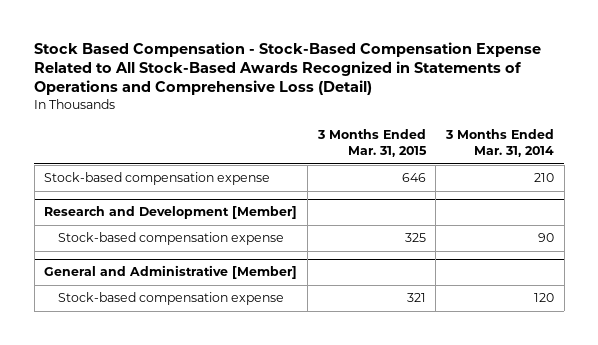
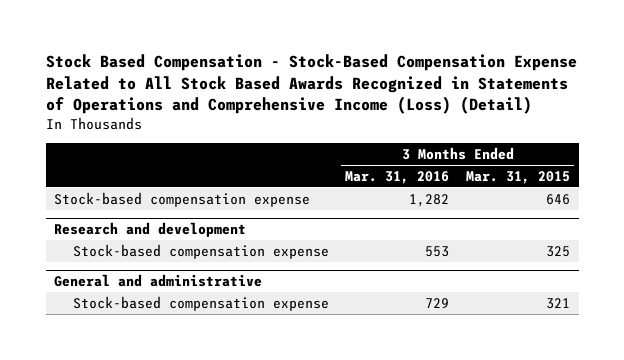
[34,41,542,96] Stock Based Compensation - Stock-Based Compensation Expense Related to All Stock-Based Awards Recognized in Statements of Operations and Comprehensive Loss (Detail) -> [45,54,577,115] Stock Based Compensation - Stock-Based Compensation Expense Related to All Stock Based Awards Recognized in Statements of Operations and Comprehensive Income (Loss) (Detail)
[445,129,555,158] 3 Months Ended Mar. 31, 2014 -> none
none -> [345,170,450,184] Mar. 31, 2016
[44,206,298,220] Research and Development [Member] -> [53,221,246,237] Research and development
[44,265,298,280] General and Administrative [Member] -> [53,273,262,287] General and administrative

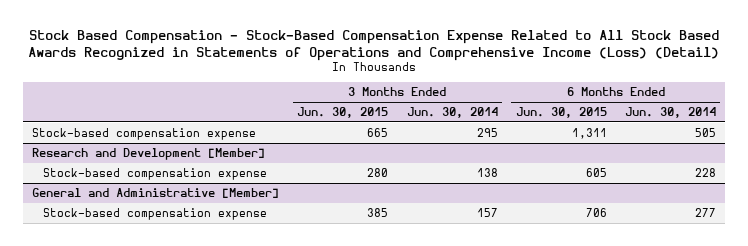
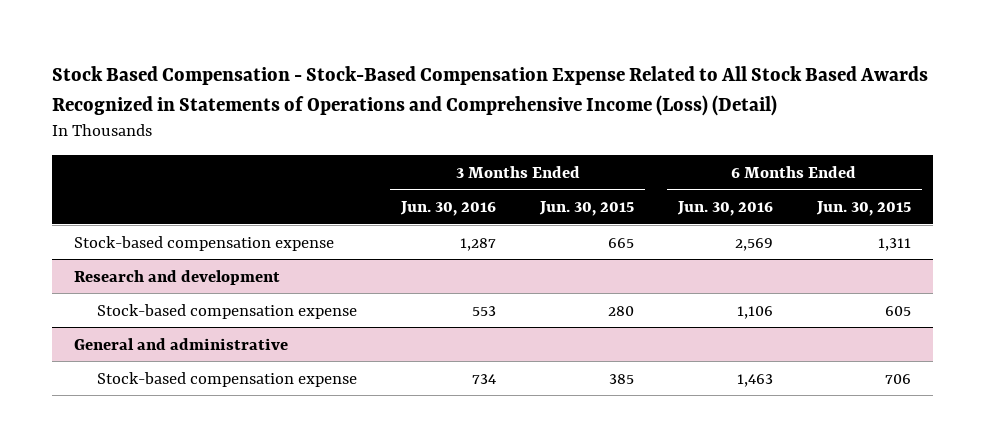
[406,106,498,118] Jun. 30, 2014 -> none
[624,106,716,118] Jun. 30, 2014 -> none
none -> [400,200,497,216] Jun. 30, 2016
none -> [676,200,773,216] Jun. 30, 2016
[32,147,266,160] Research and Development [Member] -> [73,269,280,285] Research and development
[32,187,280,198] General and Administrative [Member] -> [73,337,288,350] General and administrative

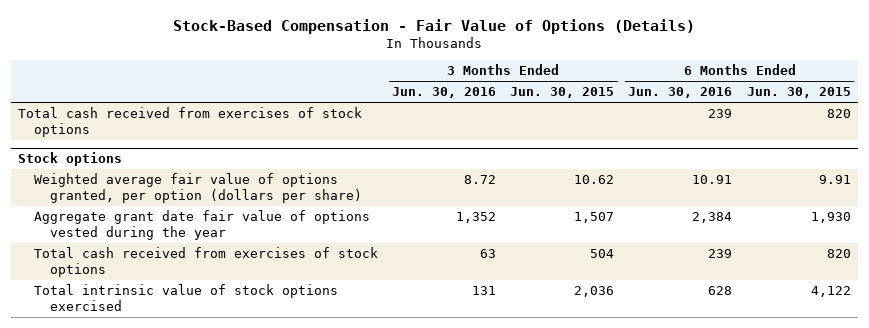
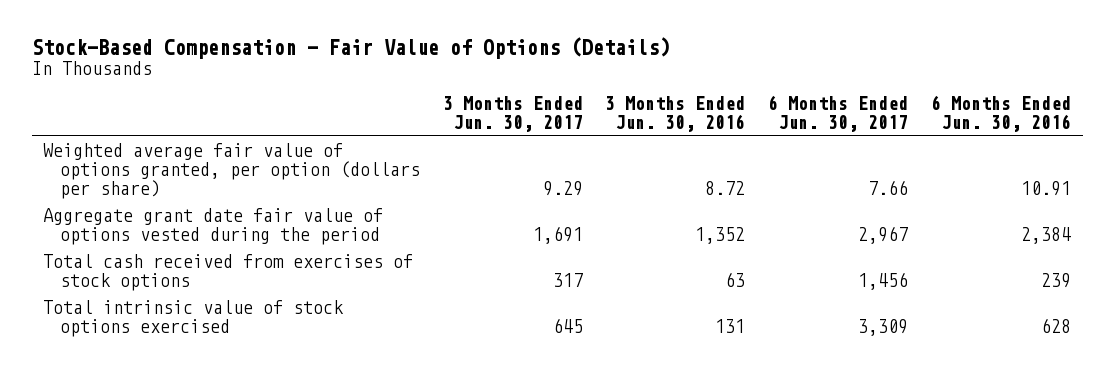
[510,87,615,99] Jun. 30, 2015 -> none
[746,87,851,99] Jun. 30, 2015 -> none
none -> [442,96,583,133] 3 Months Ended Jun. 30, 2017
none -> [768,95,909,133] 6 Months Ended Jun. 30, 2017
[17,107,362,138] Total cash received from exercises of stock options -> none
[17,152,122,167] Stock options -> none
[33,210,370,241] Aggregate grant date fair value of options vested during the year -> [42,208,383,246] Aggregate grant date fair value of options vested during the period

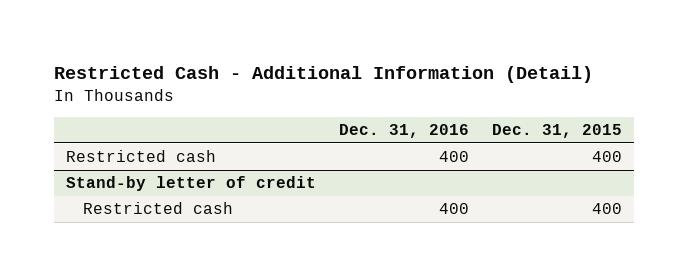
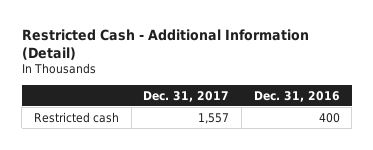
[492,124,623,139] Dec. 31, 2015 -> none
none -> [143,90,230,102] Dec. 31, 2017
[65,176,316,192] Stand-by letter of credit -> none
[83,202,234,215] Restricted cash -> none

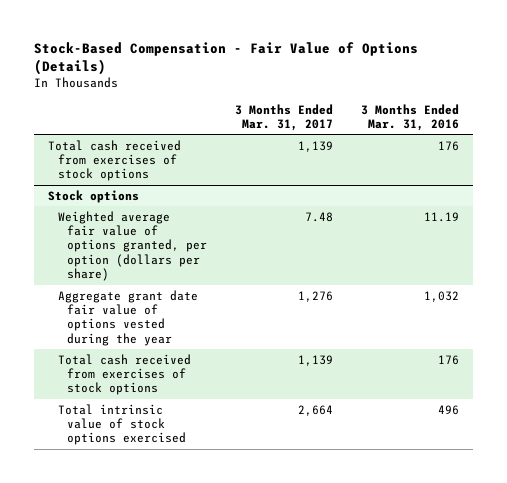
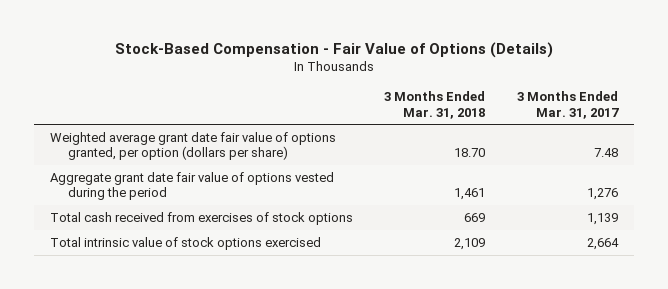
[360,103,459,131] 3 Months Ended Mar. 31, 2016 -> none
none -> [384,91,486,119] 3 Months Ended Mar. 31, 2018
[48,139,182,182] Total cash received from exercises of stock options -> none
[48,189,140,203] Stock options -> none
[57,210,208,282] Weighted average fair value of options granted, per option (dollars per share) -> [49,131,336,161] Weighted average grant date fair value of options granted, per option (dollars per share)
[57,289,198,346] Aggregate grant date fair value of options vested during the year -> [49,171,334,201] Aggregate grant date fair value of options vested during the period

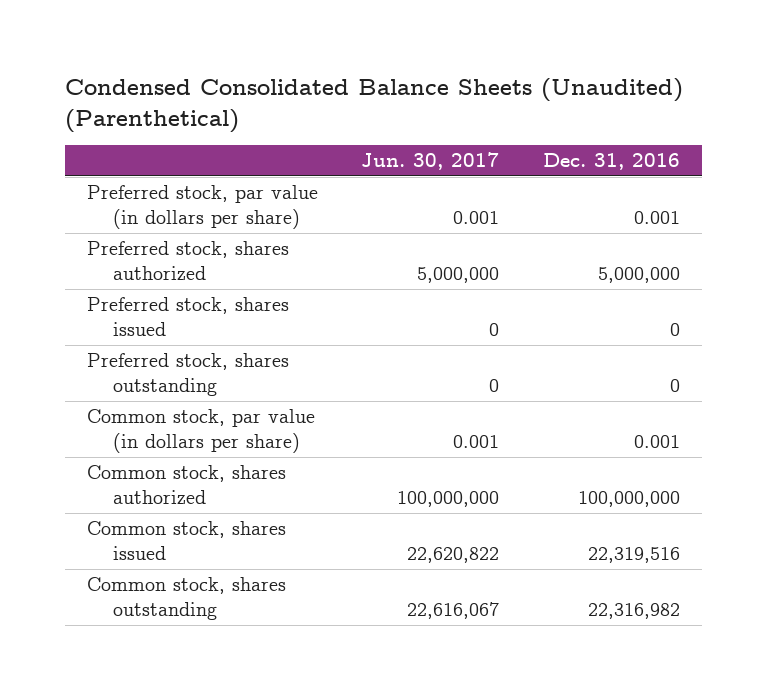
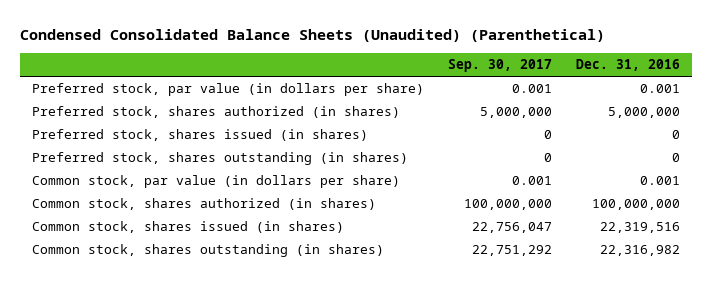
[361,152,500,171] Jun. 30, 2017 -> none
none -> [448,59,553,73] Sep. 30, 2017
[86,241,289,281] Preferred stock, shares authorized -> [32,106,401,119] Preferred stock, shares authorized (in shares)
[86,297,289,336] Preferred stock, shares issued -> [32,129,369,142] Preferred stock, shares issued (in shares)
[86,353,289,396] Preferred stock, shares outstanding -> [32,152,409,166] Preferred stock, shares outstanding (in shares)
[86,465,286,505] Common stock, shares authorized -> [32,198,377,211] Common stock, shares authorized (in shares)
[86,521,286,560] Common stock, shares issued -> [32,221,345,234] Common stock, shares issued (in shares)
[86,577,286,620] Common stock, shares outstanding -> [32,244,385,258] Common stock, shares outstanding (in shares)

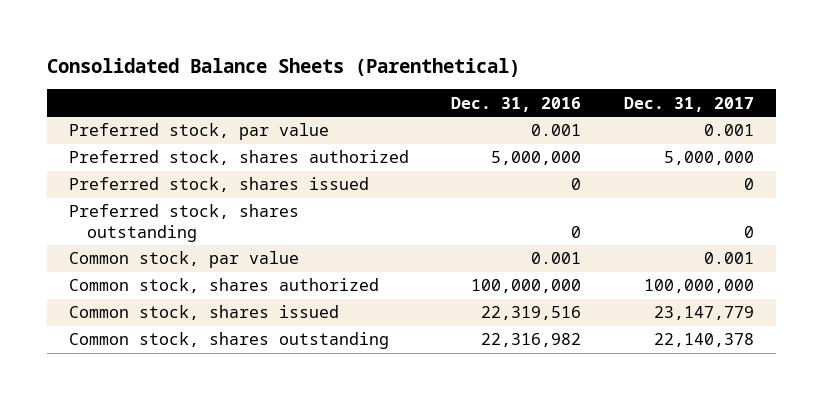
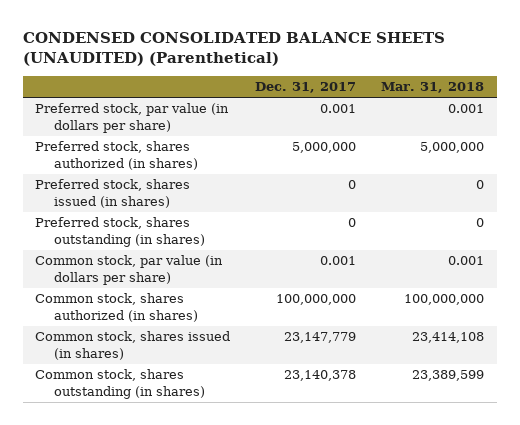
[47,57,521,77] Consolidated Balance Sheets (Parenthetical) -> [22,31,445,66] CONDENSED CONSOLIDATED BALANCE SHEETS (UNAUDITED) (Parenthetical)
[451,96,582,112] Dec. 31, 2016 -> none
none -> [381,82,485,94] Mar. 31, 2018
[68,123,329,141] Preferred stock, par value -> [35,103,230,134] Preferred stock, par value (in dollars per share)
[68,150,409,166] Preferred stock, shares authorized -> [35,141,199,171] Preferred stock, shares authorized (in shares)
[68,177,369,193] Preferred stock, shares issued -> [35,179,191,209] Preferred stock, shares issued (in shares)
[68,204,299,242] Preferred stock, shares outstanding -> [35,217,206,248] Preferred stock, shares outstanding (in shares)
[68,251,299,269] Common stock, par value -> [35,255,224,286] Common stock, par value (in dollars per share)
[68,278,379,294] Common stock, shares authorized -> [35,293,199,323] Common stock, shares authorized (in shares)
[68,305,339,321] Common stock, shares issued -> [35,331,231,361] Common stock, shares issued (in shares)
[68,332,389,350] Common stock, shares outstanding -> [35,369,206,400] Common stock, shares outstanding (in shares)
[654,333,755,348] 22,140,378 -> [284,370,357,382] 23,140,378

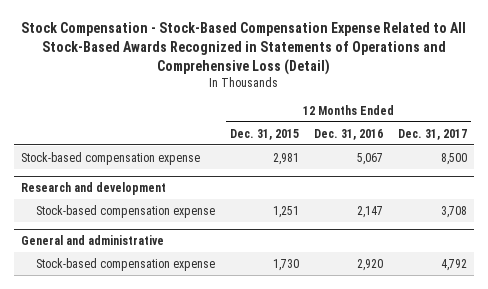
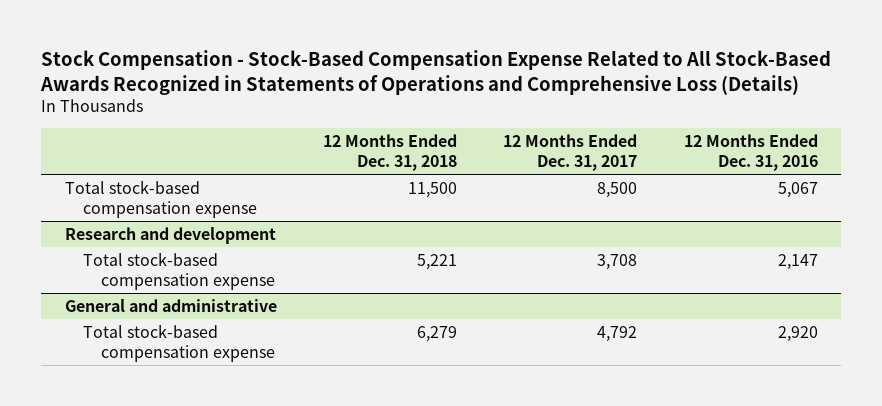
[21,21,467,75] Stock Compensation - Stock-Based Compensation Expense Related to All Stock-Based Awards Recognized in Statements of Operations and Comprehensive Loss (Detail) -> [40,50,832,95] Stock Compensation - Stock-Based Compensation Expense Related to All Stock-Based Awards Recognized in Statements of Operations and Comprehensive Loss (Details)
[230,128,300,140] Dec. 31, 2015 -> none
none -> [322,133,457,172] 12 Months Ended Dec. 31, 2018
[21,151,201,165] Stock-based compensation expense -> [64,179,257,219] Total stock-based compensation expense
[36,204,216,218] Stock-based compensation expense -> [82,251,276,291] Total stock-based compensation expense
[36,257,216,271] Stock-based compensation expense -> [82,323,276,363] Total stock-based compensation expense

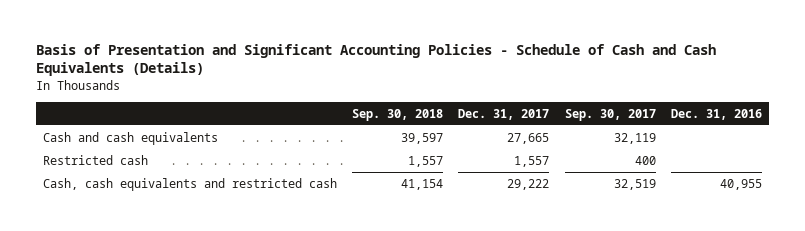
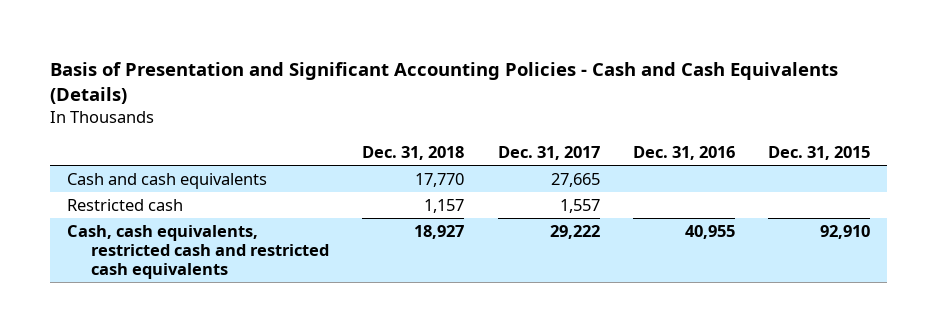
[35,43,716,77] Basis of Presentation and Significant Accounting Policies - Schedule of Cash and Cash Equivalents (Details) -> [50,61,839,104] Basis of Presentation and Significant Accounting Policies - Cash and Cash Equivalents (Details)
[352,108,444,121] Sep. 30, 2018 -> none
[564,108,656,121] Sep. 30, 2017 -> none
none -> [362,145,465,160] Dec. 31, 2018
none -> [768,145,871,160] Dec. 31, 2015
[43,177,338,191] Cash, cash equivalents and restricted cash -> [67,224,329,279] Cash, cash equivalents, restricted cash and restricted cash equivalents

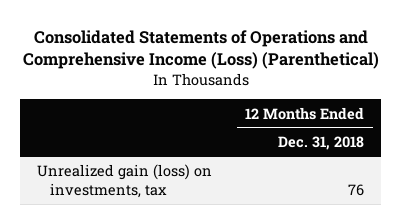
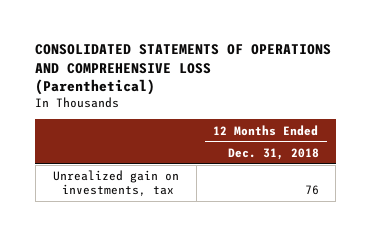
[22,29,379,70] Consolidated Statements of Operations and Comprehensive Income (Loss) (Parenthetical) -> [35,43,332,96] CONSOLIDATED STATEMENTS OF OPERATIONS AND COMPREHENSIVE LOSS (Parenthetical)
[36,164,212,198] Unrealized gain (loss) on investments, tax -> [52,170,179,197] Unrealized gain on investments, tax

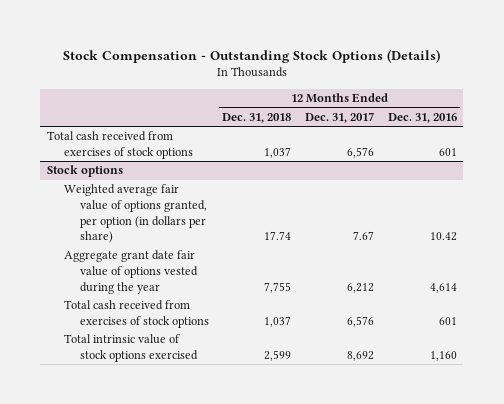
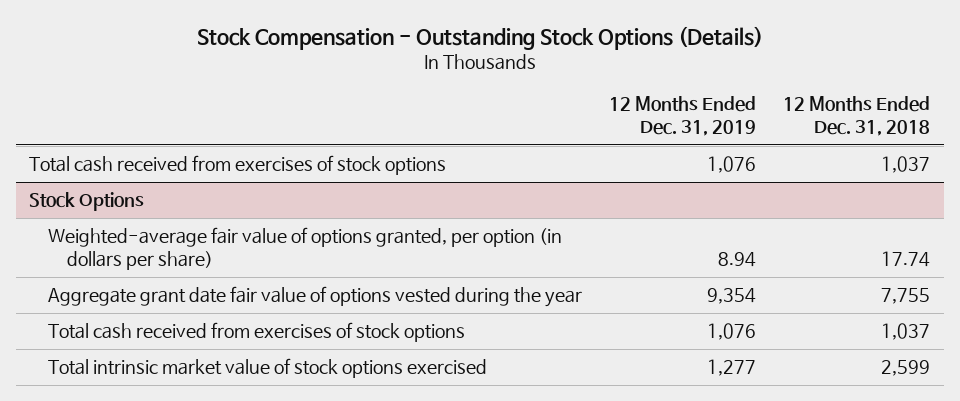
[305,111,375,123] Dec. 31, 2017 -> none
[387,112,457,123] Dec. 31, 2016 -> none
none -> [609,96,757,137] 12 Months Ended Dec. 31, 2019
[47,165,124,178] Stock options -> [29,192,145,212] Stock Options
[63,184,207,244] Weighted average fair value of options granted, per option (in dollars per share) -> [48,227,563,271] Weighted-average fair value of options granted, per option (in dollars per share)
[63,334,198,363] Total intrinsic value of stock options exercised -> [48,358,488,379] Total intrinsic market value of stock options exercised

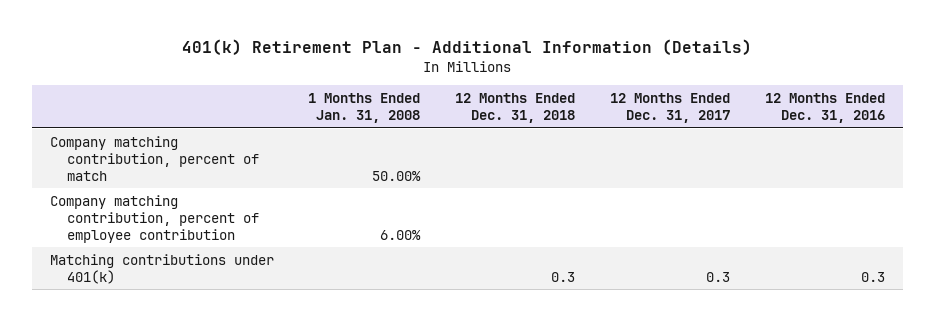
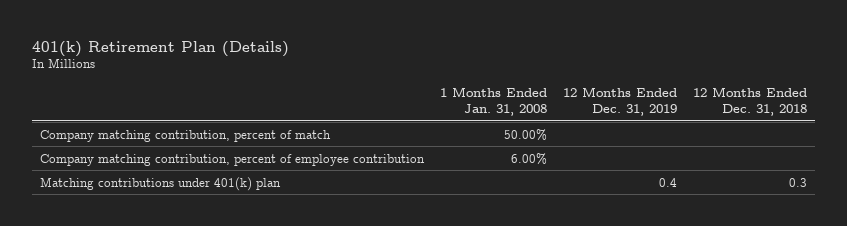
[182,39,753,56] 401(k) Retirement Plan - Additional Information (Details) -> [32,40,290,57] 401(k) Retirement Plan (Details)
[610,93,731,124] 12 Months Ended Dec. 31, 2017 -> none
[765,93,886,124] 12 Months Ended Dec. 31, 2016 -> none
none -> [562,87,677,116] 12 Months Ended Dec. 31, 2019
[49,253,274,284] Matching contributions under 401(k) -> [40,176,282,191] Matching contributions under 401(k) plan

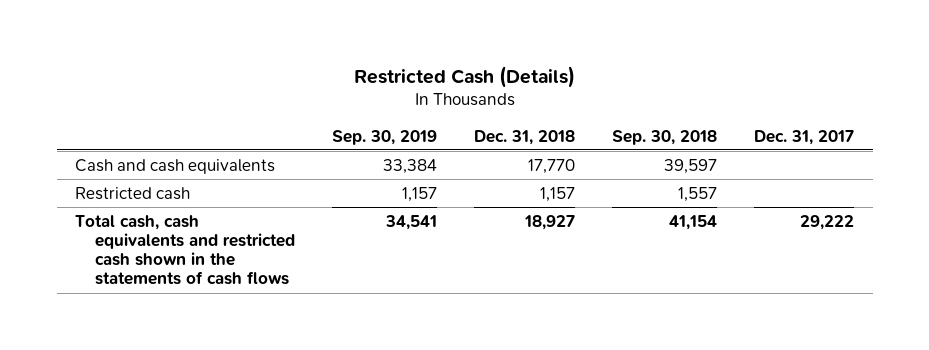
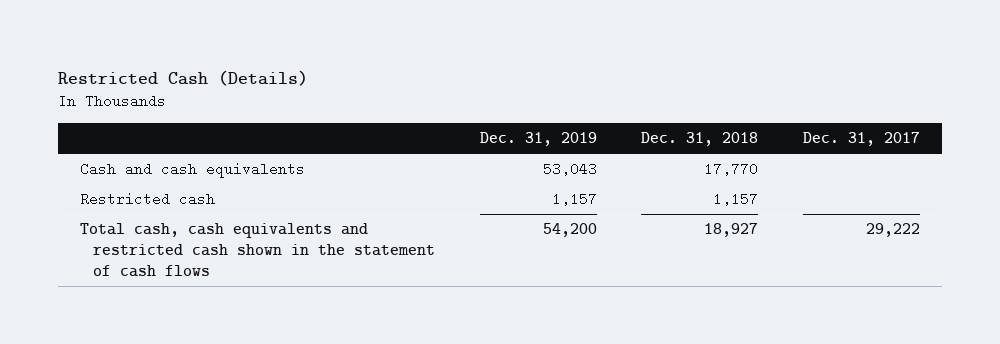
[332,129,438,145] Sep. 30, 2019 -> none
[612,129,718,145] Sep. 30, 2018 -> none
none -> [479,132,597,147] Dec. 31, 2019
[75,214,296,286] Total cash, cash equivalents and restricted cash shown in the statements of cash flows -> [80,223,436,277] Total cash, cash equivalents and restricted cash shown in the statement of cash flows

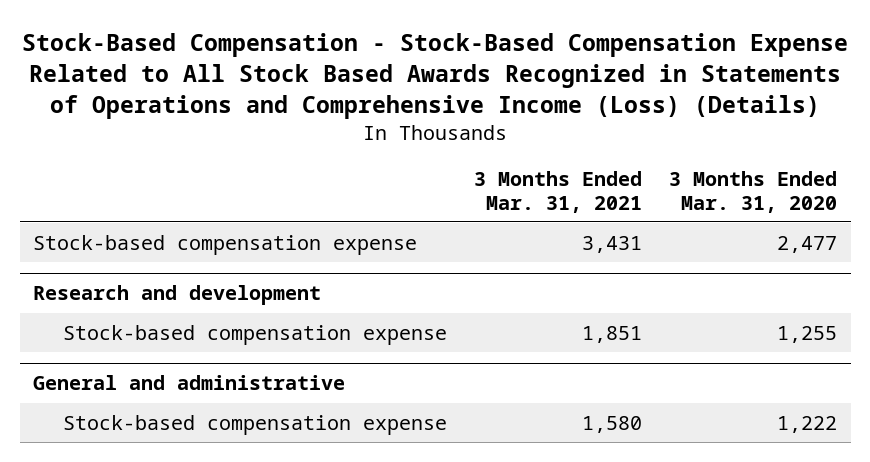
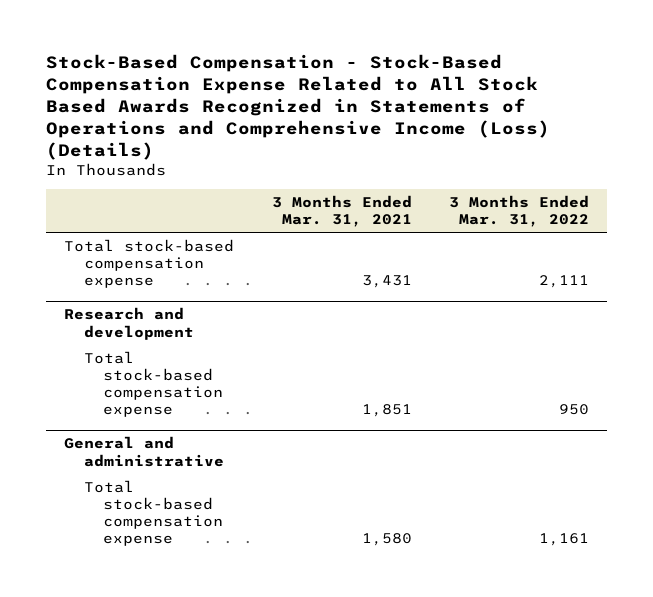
[669,171,838,213] 3 Months Ended Mar. 31, 2020 -> none
none -> [448,195,589,228] 3 Months Ended Mar. 31, 2022
[33,234,418,255] Stock-based compensation expense -> [64,238,235,289] Total stock-based compensation expense
[63,324,448,345] Stock-based compensation expense -> [83,350,224,418] Total stock-based compensation expense
[63,414,448,435] Stock-based compensation expense -> [83,479,224,547] Total stock-based compensation expense

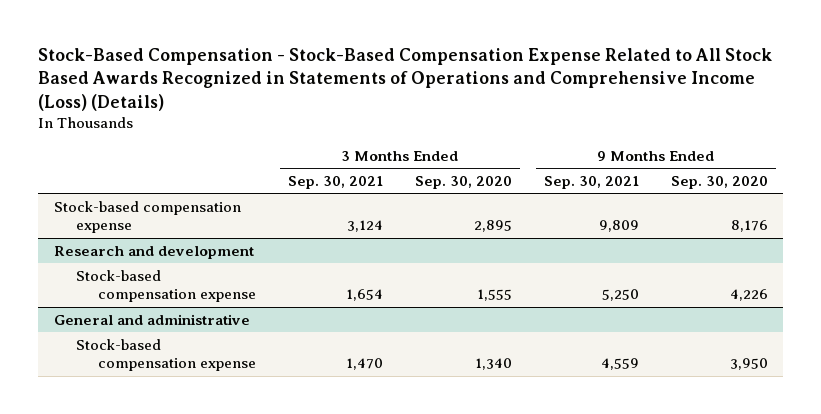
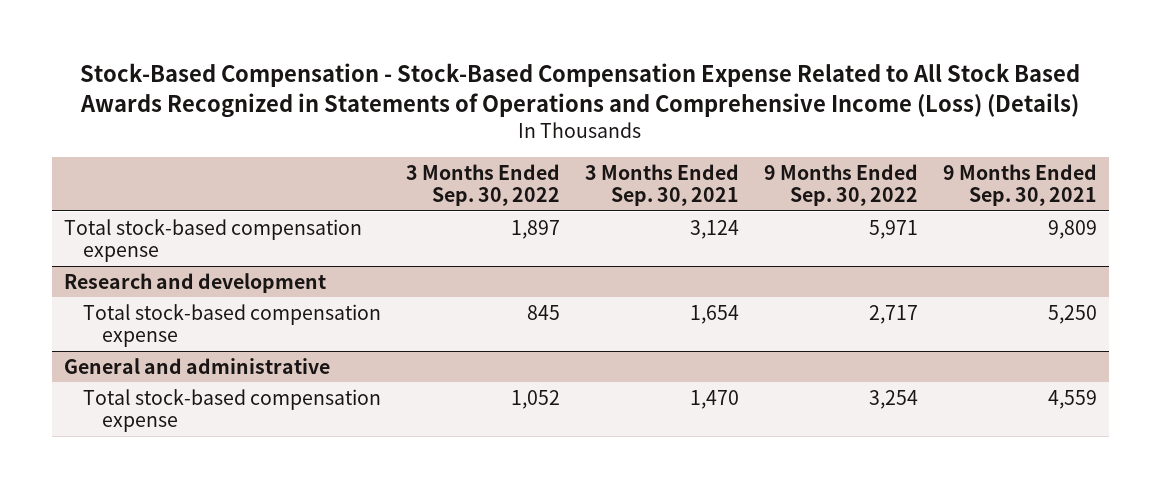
[414,175,512,189] Sep. 30, 2020 -> none
[670,175,768,189] Sep. 30, 2020 -> none
none -> [406,163,561,207] 3 Months Ended Sep. 30, 2022
none -> [763,163,918,207] 9 Months Ended Sep. 30, 2022
[53,200,241,234] Stock-based compensation expense -> [64,218,363,263] Total stock-based compensation expense
[75,269,256,303] Stock-based compensation expense -> [83,303,382,348] Total stock-based compensation expense
[75,338,256,372] Stock-based compensation expense -> [83,388,382,433] Total stock-based compensation expense

